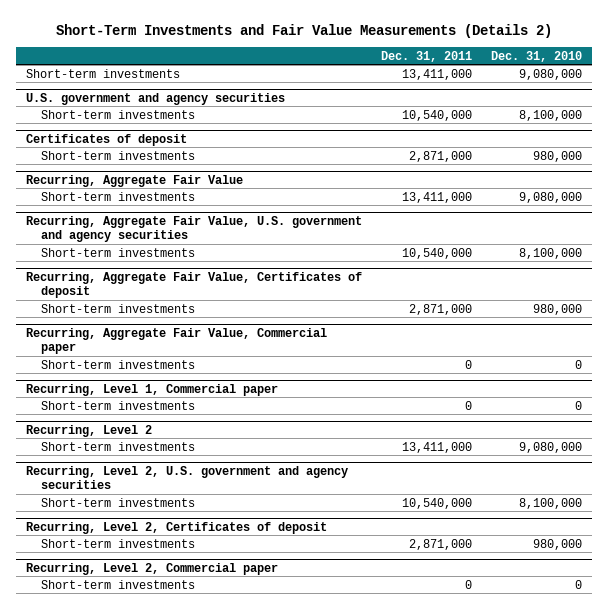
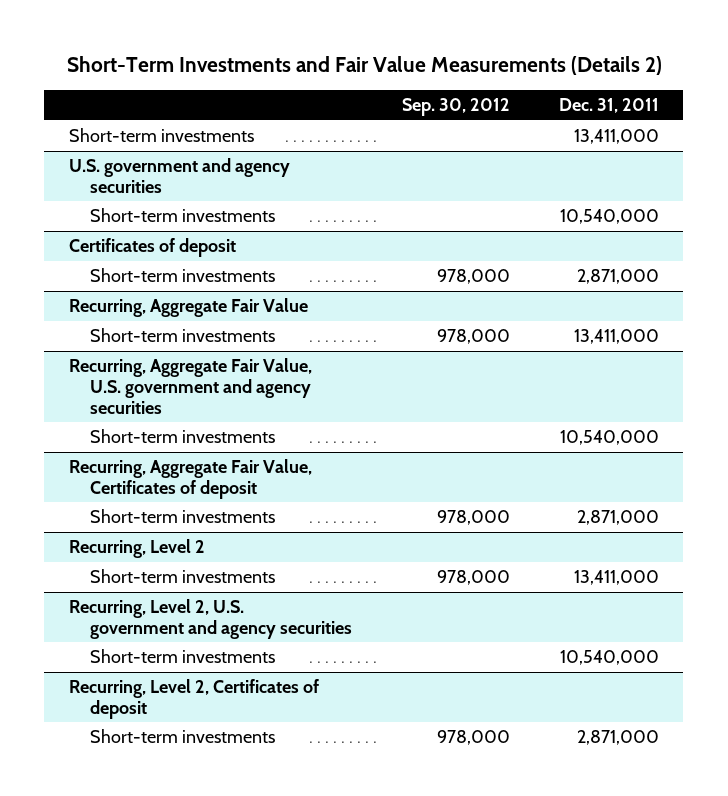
[491,50,583,62] Dec. 31, 2010 -> none
none -> [401,98,510,117] Sep. 30, 2012
[25,327,327,355] Recurring, Aggregate Fair Value, Commercial paper -> none
[40,359,195,369] Short-term investments -> none
[25,383,278,396] Recurring, Level 1, Commercial paper -> none
[40,400,195,410] Short-term investments -> none
[25,562,278,575] Recurring, Level 2, Commercial paper -> none
[40,579,195,589] Short-term investments -> none

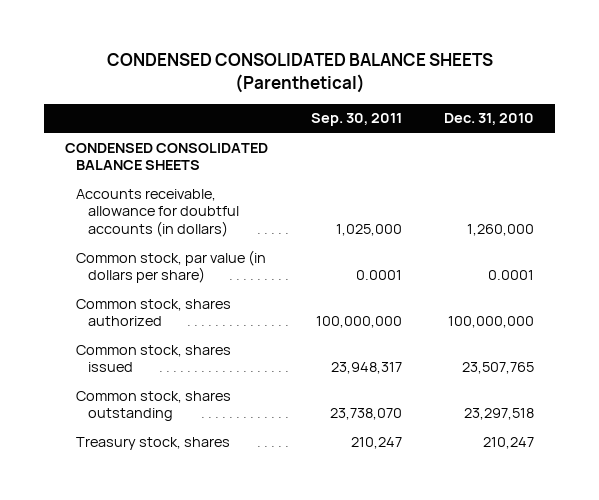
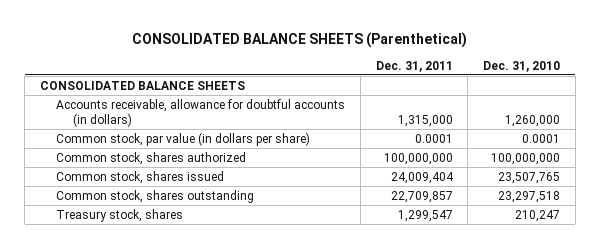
[106,53,493,94] CONDENSED CONSOLIDATED BALANCE SHEETS (Parenthetical) -> [132,31,468,48] CONSOLIDATED BALANCE SHEETS (Parenthetical)
[310,113,402,127] Sep. 30, 2011 -> none
none -> [375,60,453,72] Dec. 31, 2011
[65,142,269,171] CONDENSED CONSOLIDATED BALANCE SHEETS -> [40,80,246,90] CONSOLIDATED BALANCE SHEETS

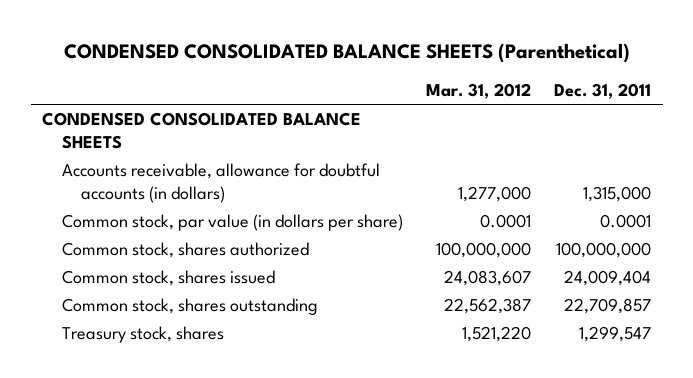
[132,31,468,48] CONSOLIDATED BALANCE SHEETS (Parenthetical) -> [63,43,630,64] CONDENSED CONSOLIDATED BALANCE SHEETS (Parenthetical)
[483,60,561,72] Dec. 31, 2010 -> none
none -> [425,83,531,100] Mar. 31, 2012
[40,80,246,90] CONSOLIDATED BALANCE SHEETS -> [42,111,362,149] CONDENSED CONSOLIDATED BALANCE SHEETS

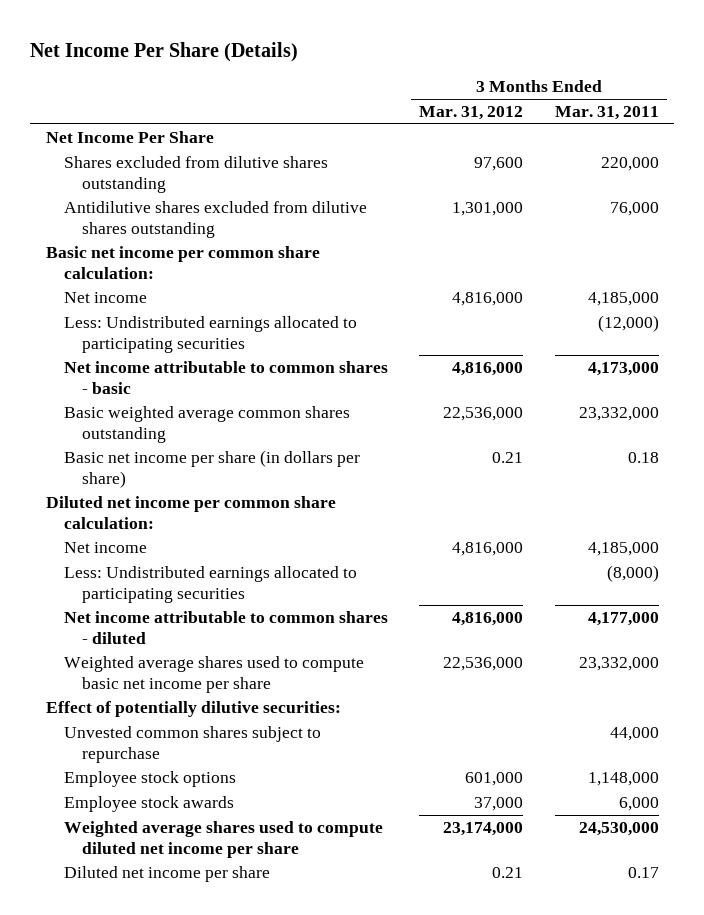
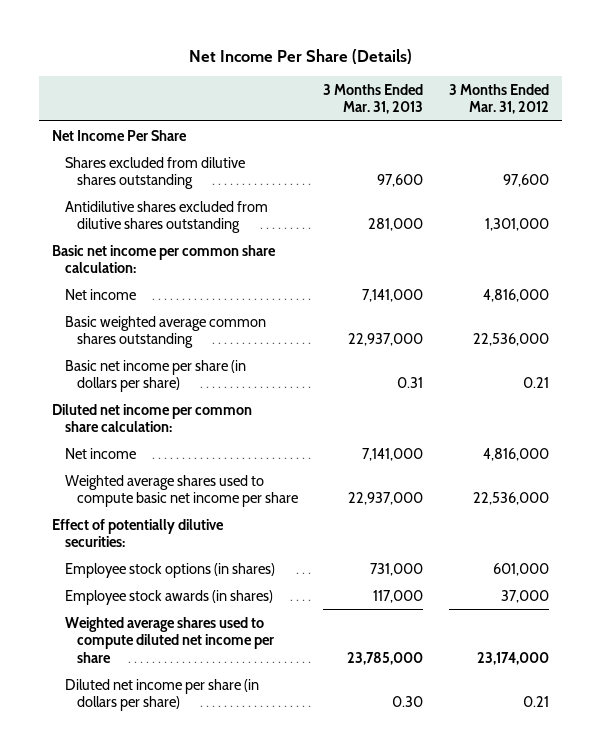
[554,106,659,121] Mar. 31, 2011 -> none
none -> [323,83,424,115] 3 Months Ended Mar. 31, 2013
[63,316,357,353] Less: Undistributed earnings allocated to participating securities -> none
[63,361,388,394] Net income attributable to common shares - basic -> none
[63,566,357,603] Less: Undistributed earnings allocated to participating securities -> none
[63,611,388,644] Net income attributable to common shares - diluted -> none
[63,726,321,763] Unvested common shares subject to repurchase -> none
[63,771,236,788] Employee stock options -> [64,562,275,578] Employee stock options (in shares)
[63,796,234,813] Employee stock awards -> [64,589,273,605] Employee stock awards (in shares)
[63,866,270,883] Diluted net income per share -> [64,678,259,712] Diluted net income per share (in dollars per share)

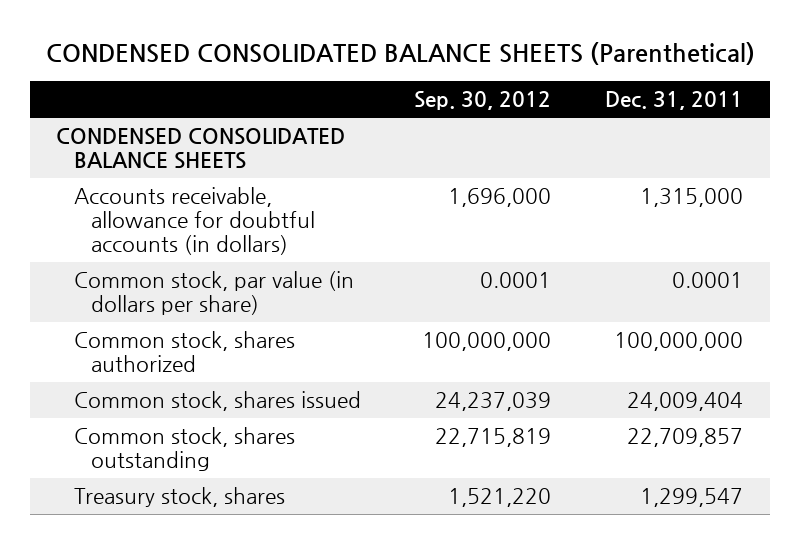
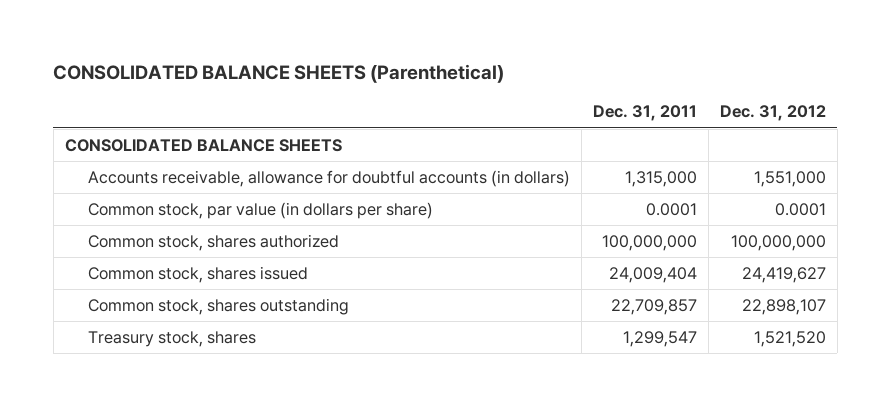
[45,42,755,66] CONDENSED CONSOLIDATED BALANCE SHEETS (Parenthetical) -> [53,63,505,83] CONSOLIDATED BALANCE SHEETS (Parenthetical)
[414,91,552,111] Sep. 30, 2012 -> none
none -> [719,105,826,122] Dec. 31, 2012
[56,128,346,169] CONDENSED CONSOLIDATED BALANCE SHEETS -> [64,138,342,152] CONSOLIDATED BALANCE SHEETS

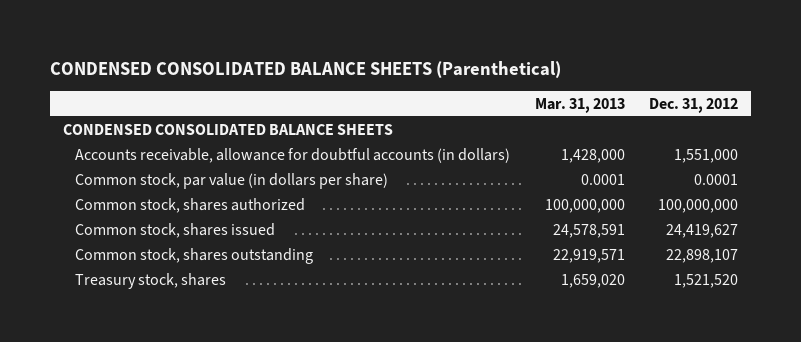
[53,63,505,83] CONSOLIDATED BALANCE SHEETS (Parenthetical) -> [50,60,562,78] CONDENSED CONSOLIDATED BALANCE SHEETS (Parenthetical)
[593,105,698,122] Dec. 31, 2011 -> none
none -> [534,97,625,113] Mar. 31, 2013
[64,138,342,152] CONSOLIDATED BALANCE SHEETS -> [62,123,393,135] CONDENSED CONSOLIDATED BALANCE SHEETS

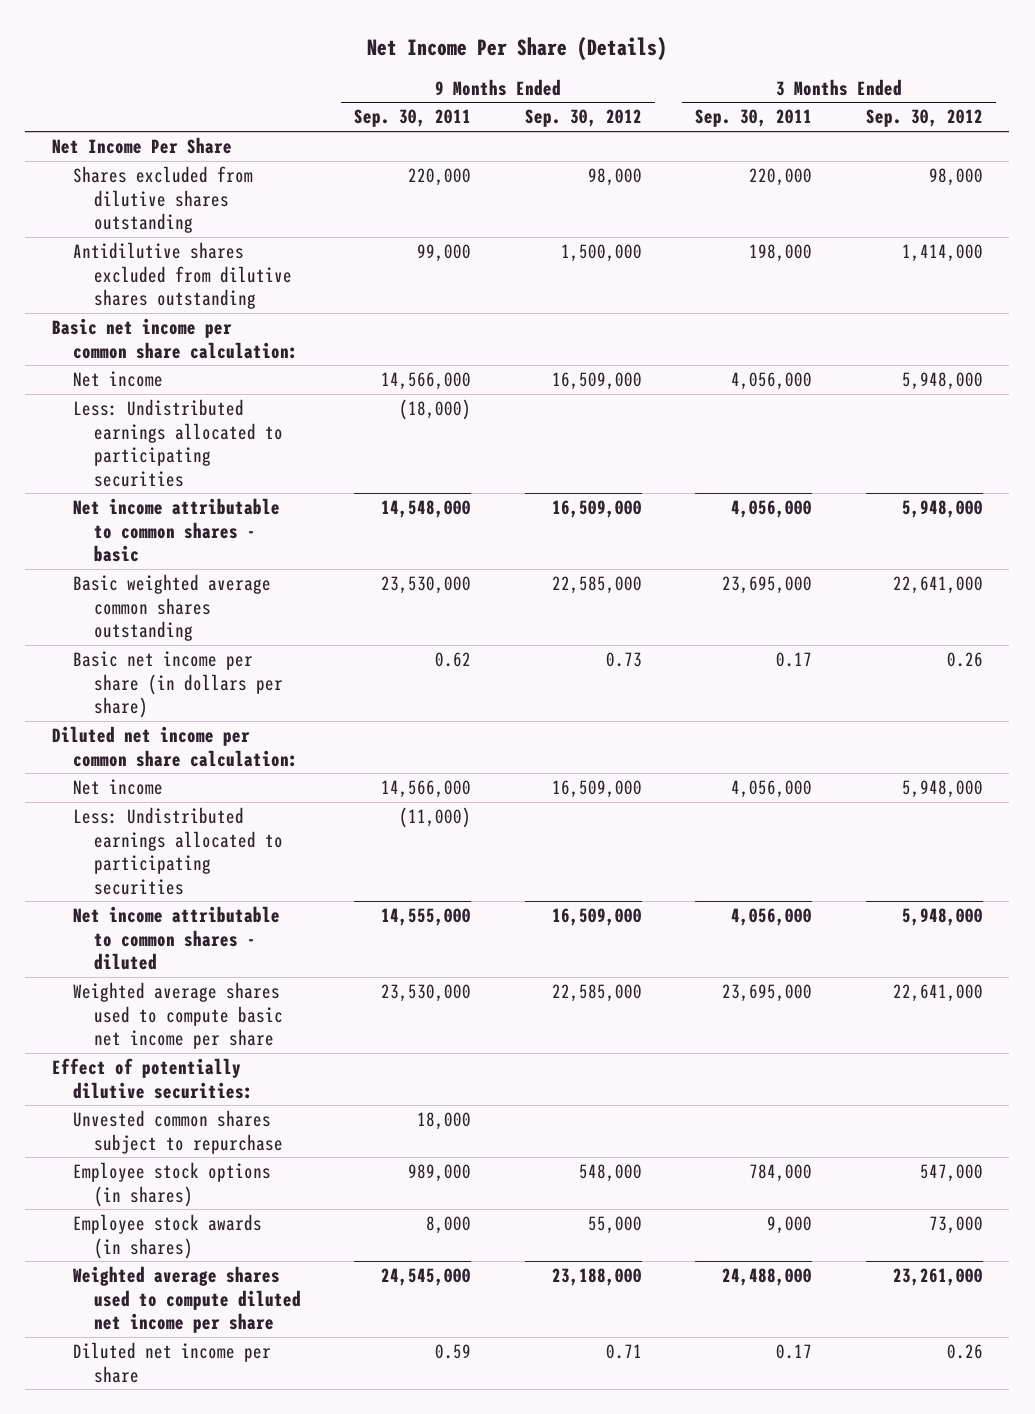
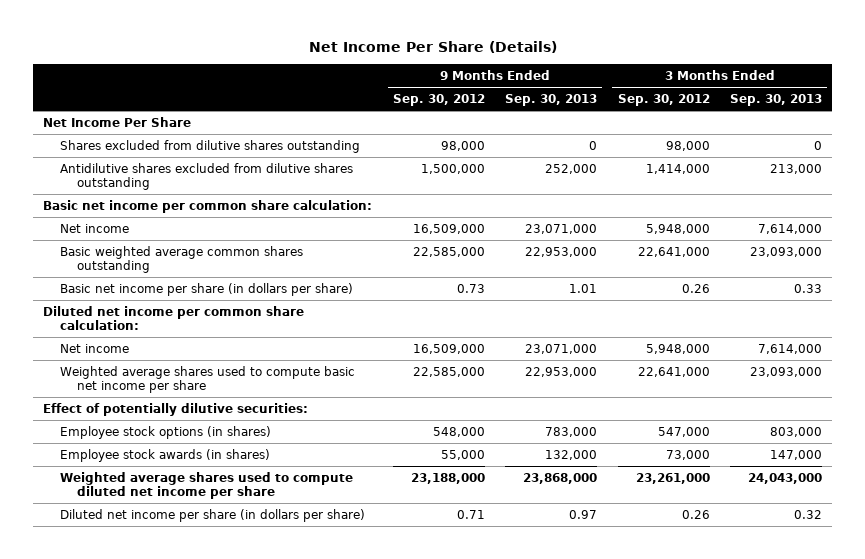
[354,109,472,128] Sep. 30, 2011 -> none
[695,109,813,128] Sep. 30, 2011 -> none
none -> [505,94,598,107] Sep. 30, 2013
none -> [729,94,822,107] Sep. 30, 2013
[72,399,283,487] Less: Undistributed earnings allocated to participating securities -> none
[72,498,280,563] Net income attributable to common shares - basic -> none
[72,807,283,895] Less: Undistributed earnings allocated to participating securities -> none
[72,906,280,971] Net income attributable to common shares - diluted -> none
[72,1110,283,1154] Unvested common shares subject to repurchase -> none
[72,1342,271,1383] Diluted net income per share -> [60,508,366,522] Diluted net income per share (in dollars per share)

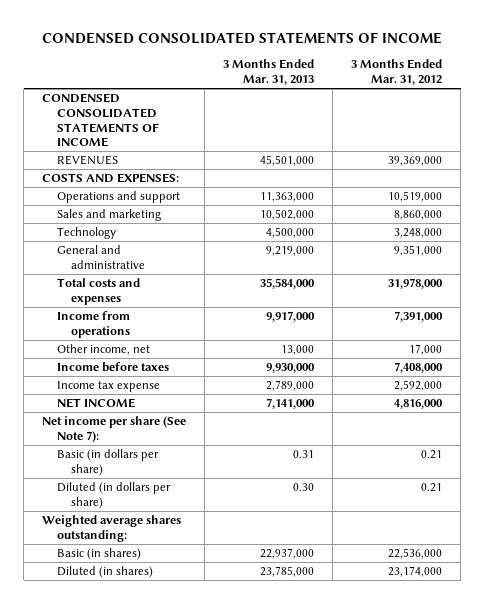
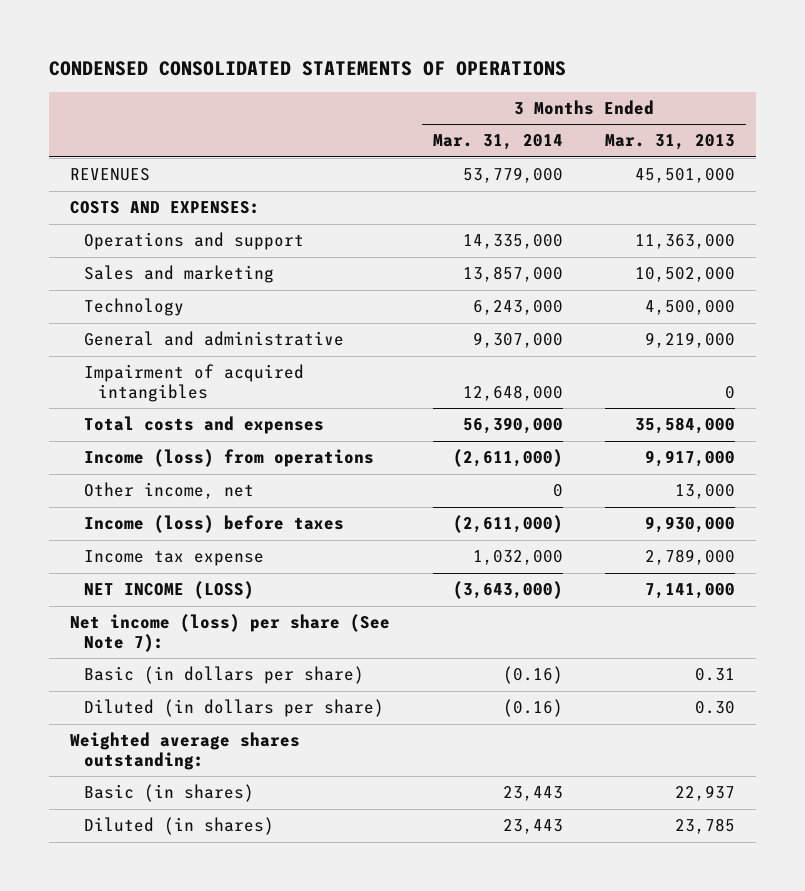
[42,31,443,44] CONDENSED CONSOLIDATED STATEMENTS OF INCOME -> [48,60,566,76] CONDENSED CONSOLIDATED STATEMENTS OF OPERATIONS
[351,59,443,86] 3 Months Ended Mar. 31, 2012 -> none
none -> [432,134,563,151] Mar. 31, 2014
[42,92,159,148] CONDENSED CONSOLIDATED STATEMENTS OF INCOME -> none
none -> [84,364,305,402] Impairment of acquired intangibles
[56,310,131,338] Income from operations -> [84,449,375,468] Income (loss) from operations
[56,361,169,372] Income before taxes -> [84,515,345,534] Income (loss) before taxes
[56,397,135,408] NET INCOME -> [84,581,255,600] NET INCOME (LOSS)
[42,415,187,443] Net income per share (See Note 7): -> [70,614,391,652] Net income (loss) per share (See Note 7):
[260,547,315,559] 22,937,000 -> [674,785,735,802] 22,937
[260,565,315,577] 23,785,000 -> [674,818,735,835] 23,785

